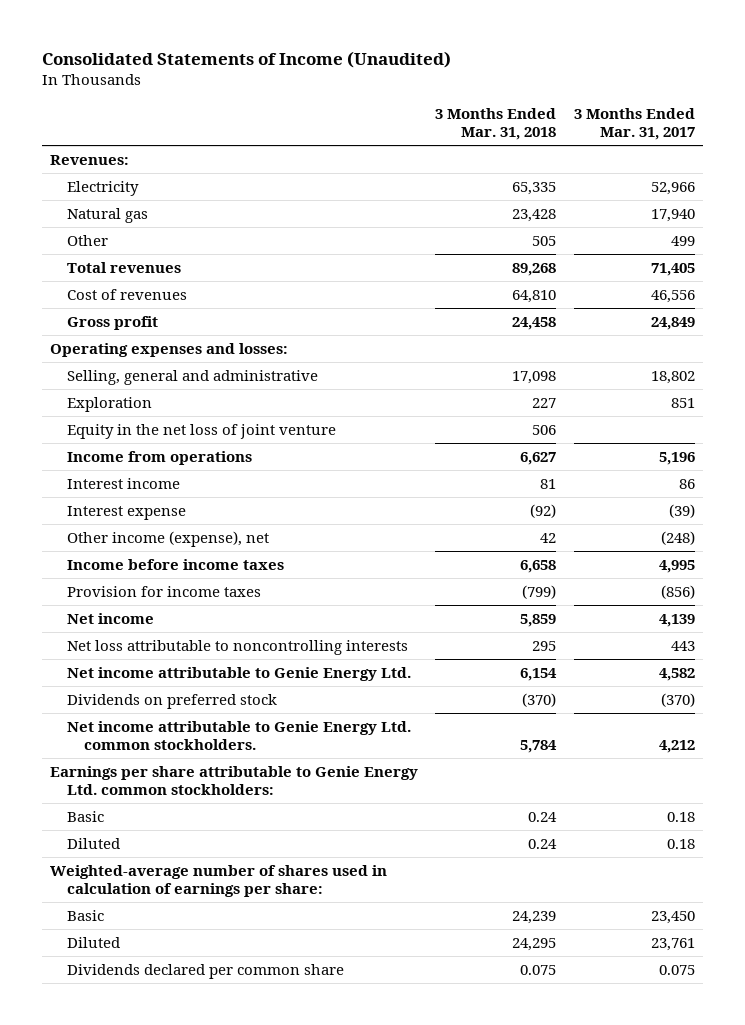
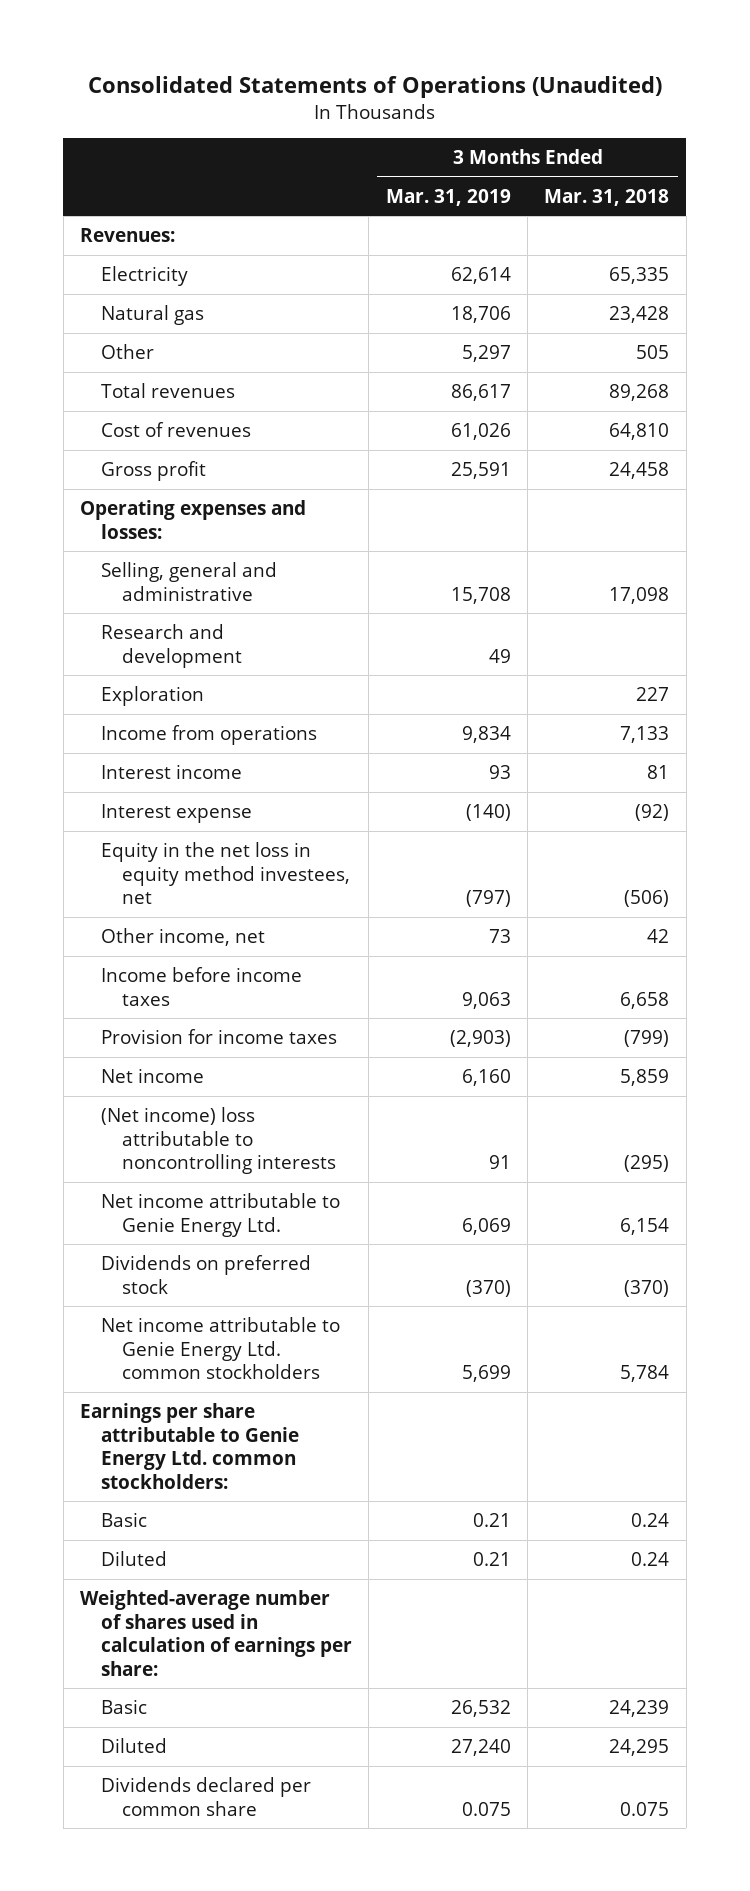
[41,50,451,68] Consolidated Statements of Income (Unaudited) -> [87,76,662,99] Consolidated Statements of Operations (Unaudited)
[573,108,695,141] 3 Months Ended Mar. 31, 2017 -> none
none -> [385,188,511,206] Mar. 31, 2019
none -> [100,624,242,668] Research and development
[67,423,337,439] Equity in the net loss of joint venture -> none
[520,451,557,465] 6,627 -> [620,726,670,744] 7,133
none -> [100,842,350,905] Equity in the net loss in equity method investees, net
[67,530,270,547] Other income (expense), net -> [100,928,265,947] Other income, net
[67,639,409,655] Net loss attributable to noncontrolling interests -> [100,1107,336,1175] (Net income) loss attributable to noncontrolling interests
[532,640,557,651] 295 -> [624,1155,670,1173] (295)
[67,720,412,751] Net income attributable to Genie Energy Ltd. common stockholders. -> [100,1317,340,1380] Net income attributable to Genie Energy Ltd. common stockholders

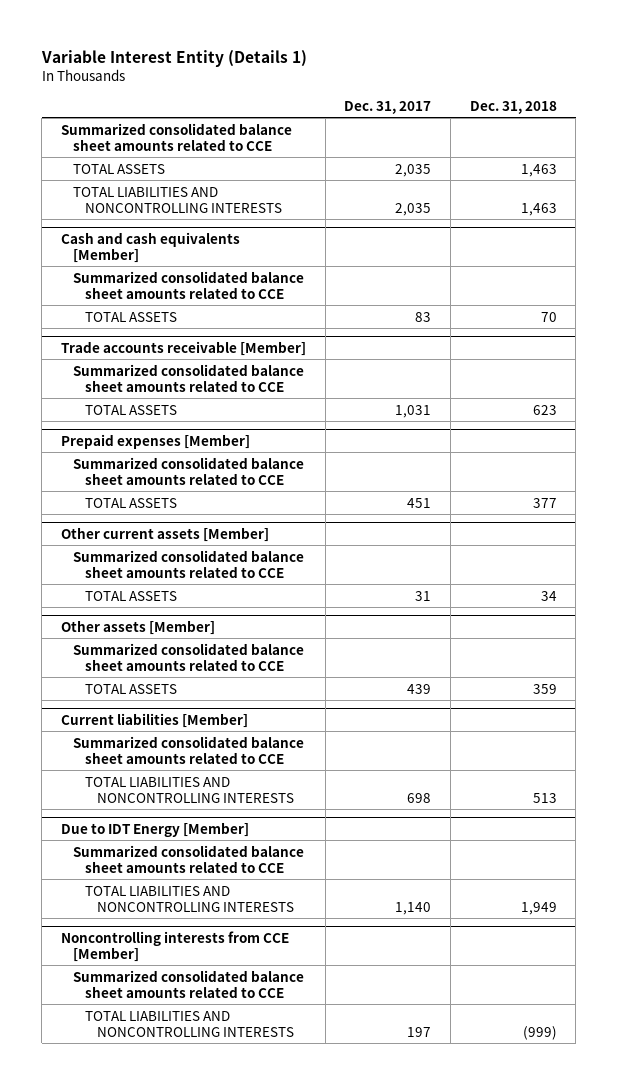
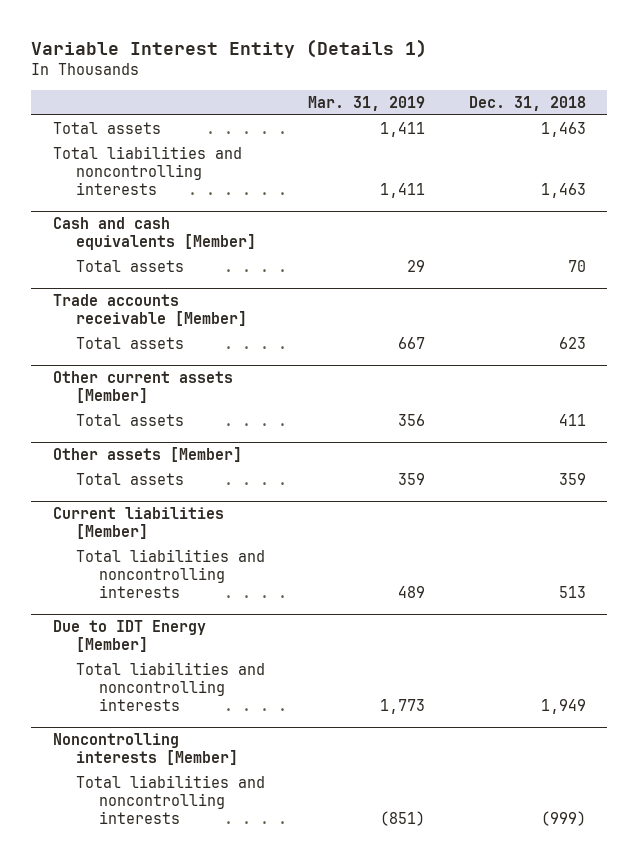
[344,100,432,114] Dec. 31, 2017 -> none
none -> [308,96,426,112] Mar. 31, 2019
[60,122,292,151] Summarized consolidated balance sheet amounts related to CCE -> none
[73,163,166,174] TOTAL ASSETS -> [52,121,161,134] Total assets
[73,186,283,213] TOTAL LIABILITIES AND NONCONTROLLING INTERESTS -> [52,145,242,196] Total liabilities and noncontrolling interests
[73,270,305,299] Summarized consolidated balance sheet amounts related to CCE -> none
[85,311,178,322] TOTAL ASSETS -> [76,259,185,272] Total assets
[73,363,305,392] Summarized consolidated balance sheet amounts related to CCE -> none
[60,433,250,449] Prepaid expenses [Member] -> none
[73,456,305,485] Summarized consolidated balance sheet amounts related to CCE -> none
[85,497,178,508] TOTAL ASSETS -> none
[85,404,178,415] TOTAL ASSETS -> [76,336,185,349] Total assets
[73,549,305,578] Summarized consolidated balance sheet amounts related to CCE -> none
[85,590,178,601] TOTAL ASSETS -> [76,413,185,426] Total assets
[540,590,557,601] 34 -> [558,413,586,426] 411
[73,642,305,671] Summarized consolidated balance sheet amounts related to CCE -> none
[85,683,178,694] TOTAL ASSETS -> [76,472,185,485] Total assets
[73,735,305,764] Summarized consolidated balance sheet amounts related to CCE -> none
[85,776,295,803] TOTAL LIABILITIES AND NONCONTROLLING INTERESTS -> [76,548,266,599] Total liabilities and noncontrolling interests
[73,844,305,873] Summarized consolidated balance sheet amounts related to CCE -> none
[73,969,305,998] Summarized consolidated balance sheet amounts related to CCE -> none
[85,885,295,912] TOTAL LIABILITIES AND NONCONTROLLING INTERESTS -> [76,661,266,712] Total liabilities and noncontrolling interests
[60,930,289,962] Noncontrolling interests from CCE [Member] -> [52,732,239,766] Noncontrolling interests [Member]
[85,1010,295,1037] TOTAL LIABILITIES AND NONCONTROLLING INTERESTS -> [76,774,266,825] Total liabilities and noncontrolling interests

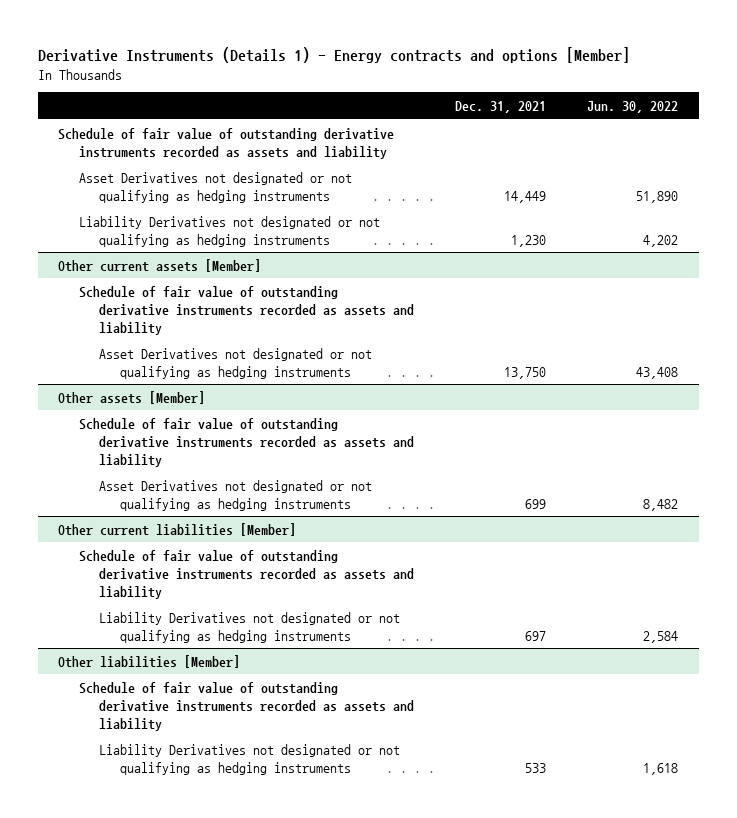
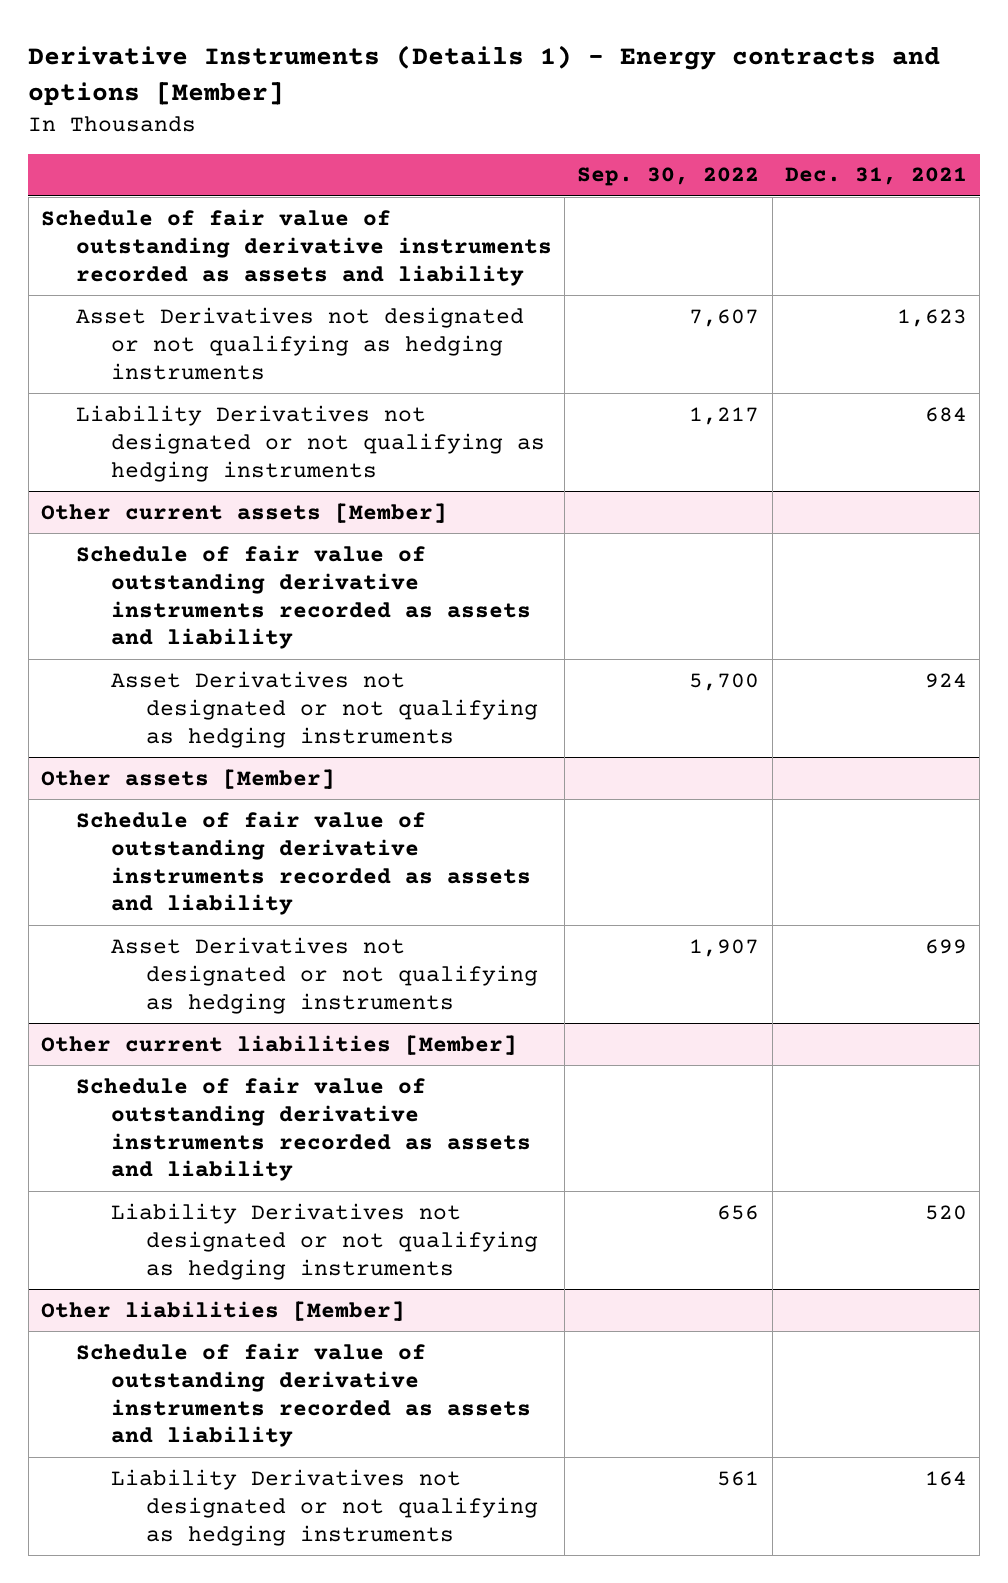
[587,101,679,114] Jun. 30, 2022 -> none
none -> [577,167,760,187] Sep. 30, 2022
[504,190,547,203] 14,449 -> [897,308,968,327] 1,623
[511,234,547,247] 1,230 -> [925,406,968,422] 684
[504,366,547,379] 13,750 -> [925,672,968,688] 924
[525,630,547,641] 697 -> [925,1204,968,1220] 520
[525,762,547,773] 533 -> [925,1470,968,1486] 164

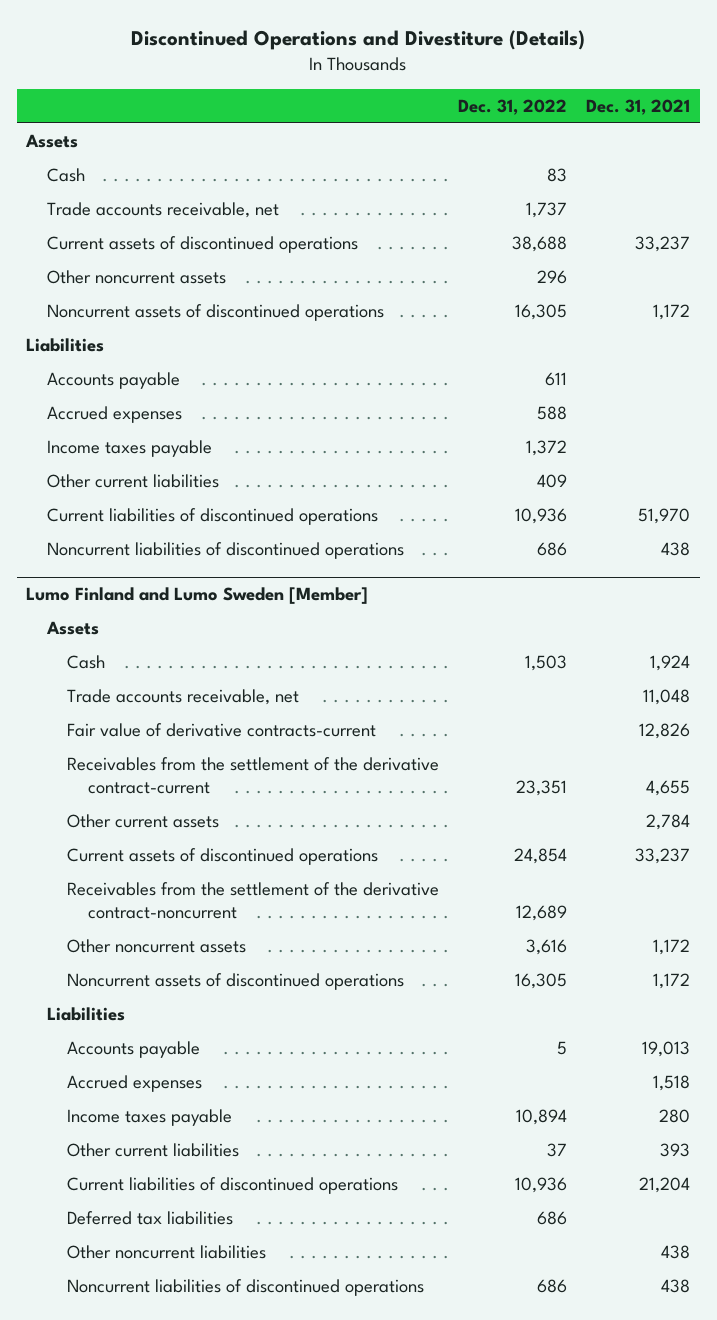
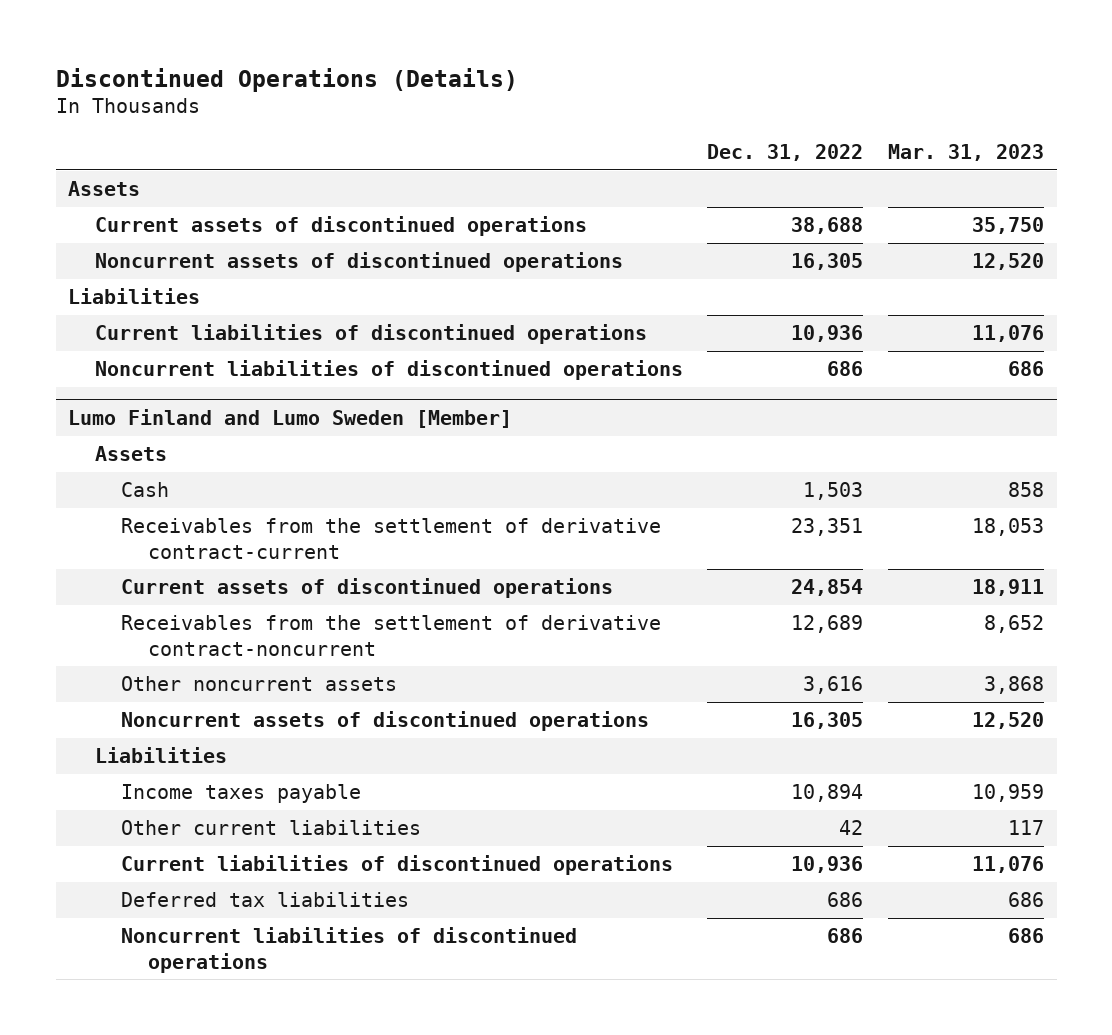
[131,30,586,51] Discontinued Operations and Divestiture (Details) -> [55,67,518,92] Discontinued Operations (Details)
[586,98,691,115] Dec. 31, 2021 -> none
none -> [888,143,1045,161] Mar. 31, 2023
[46,168,85,183] Cash -> none
[46,202,279,219] Trade accounts receivable, net -> none
[46,270,226,285] Other noncurrent assets -> none
[46,372,180,390] Accounts payable -> none
[46,406,182,424] Accrued expenses -> none
[46,440,212,458] Income taxes payable -> none
[46,474,219,489] Other current liabilities -> none
[67,689,300,706] Trade accounts receivable, net -> none
[67,723,377,738] Fair value of derivative contracts-current -> none
[67,814,220,829] Other current assets -> none
[67,757,440,794] Receivables from the settlement of the derivative contract-current -> [121,518,662,559] Receivables from the settlement of derivative contract-current
[67,882,440,919] Receivables from the settlement of the derivative contract-noncurrent -> [121,615,662,656] Receivables from the settlement of derivative contract-noncurrent
[67,1041,201,1059] Accounts payable -> none
[67,1075,203,1093] Accrued expenses -> none
[547,1143,568,1158] 37 -> [839,820,864,836] 42
[67,1245,267,1260] Other noncurrent liabilities -> none

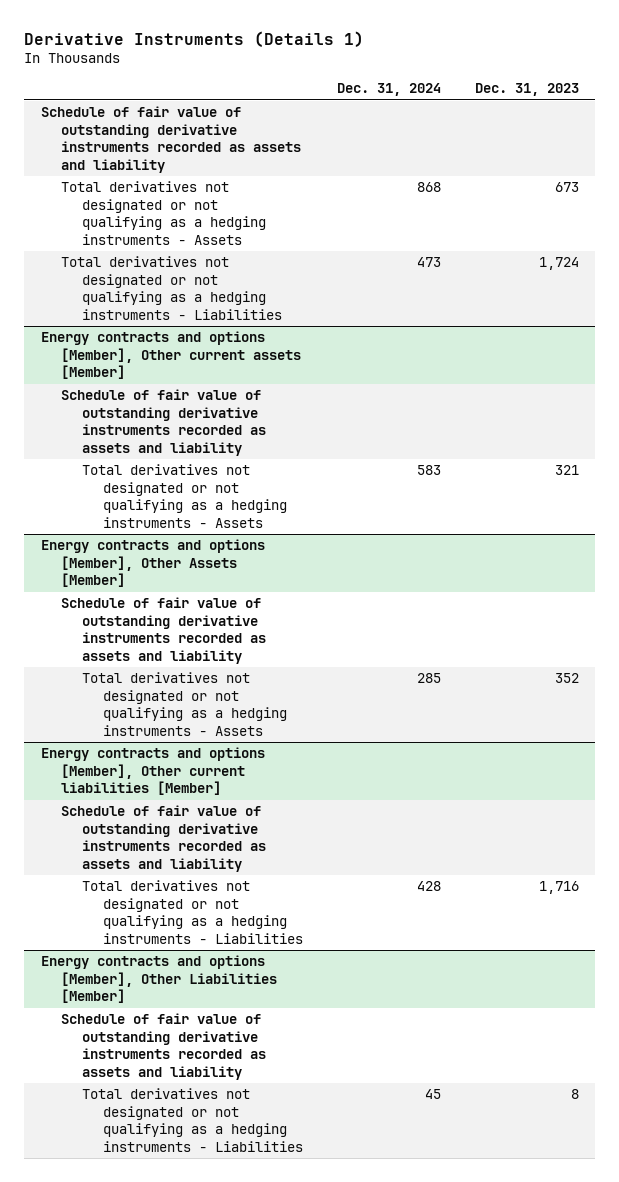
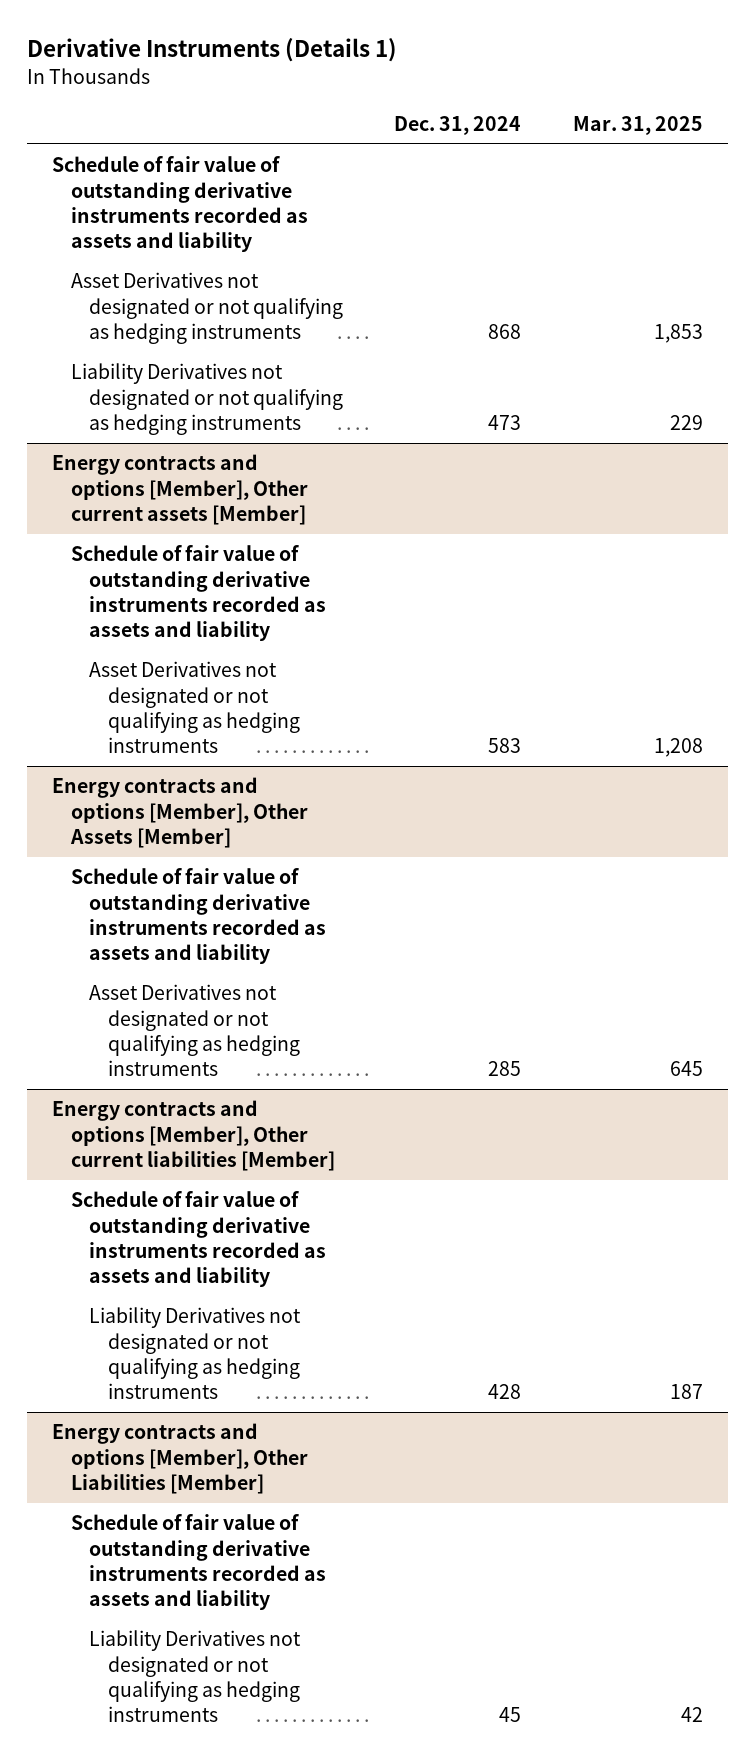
[474,83,579,97] Dec. 31, 2023 -> none
none -> [572,115,703,135] Mar. 31, 2025
[61,181,267,245] Total derivatives not designated or not qualifying as a hedging instruments - Assets -> [70,272,344,345] Asset Derivatives not designated or not qualifying as hedging instruments
[61,256,283,320] Total derivatives not designated or not qualifying as a hedging instruments - Liabilities -> [70,363,344,436] Liability Derivatives not designated or not qualifying as hedging instruments
[82,464,287,528] Total derivatives not designated or not qualifying as a hedging instruments - Assets -> [89,661,300,754] Asset Derivatives not designated or not qualifying as hedging instruments
[82,672,287,736] Total derivatives not designated or not qualifying as a hedging instruments - Assets -> [89,984,300,1077] Asset Derivatives not designated or not qualifying as hedging instruments
[82,880,303,944] Total derivatives not designated or not qualifying as a hedging instruments - Liabilities -> [89,1307,302,1400] Liability Derivatives not designated or not qualifying as hedging instruments
[82,1088,303,1152] Total derivatives not designated or not qualifying as a hedging instruments - Liabilities -> [89,1630,302,1723] Liability Derivatives not designated or not qualifying as hedging instruments

